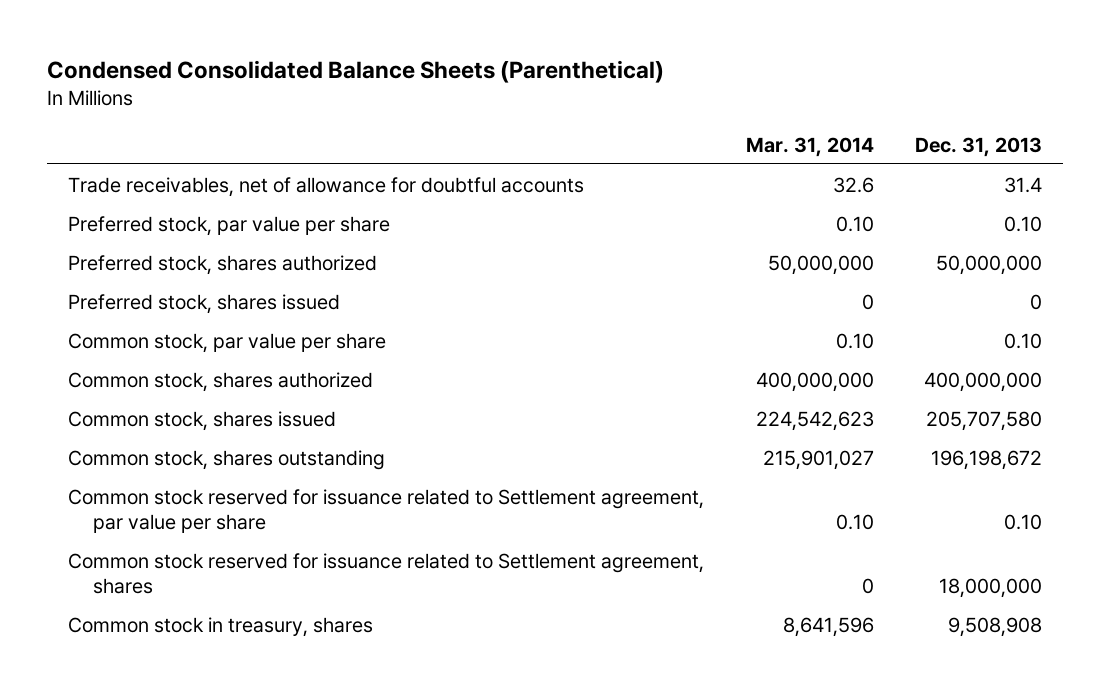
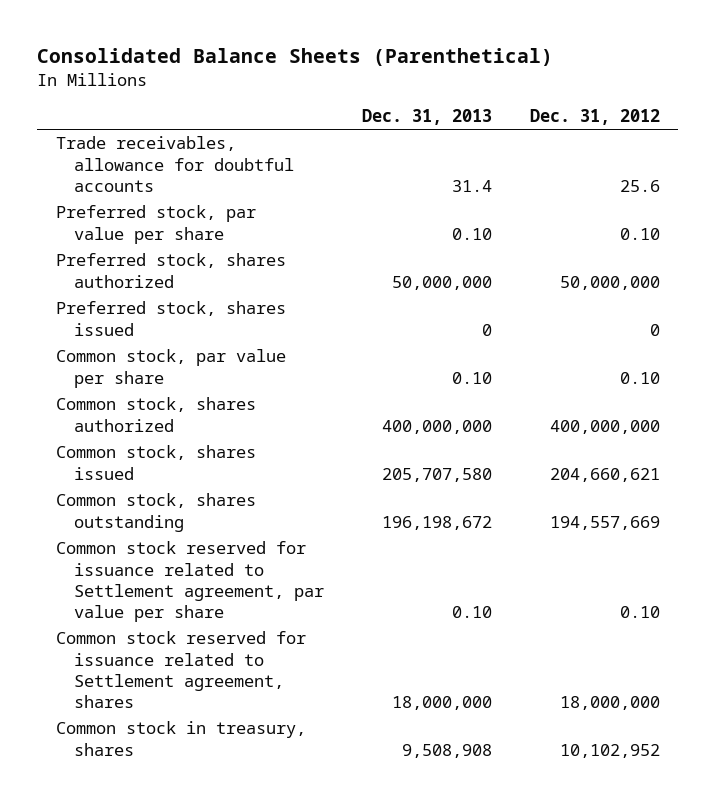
[47,60,665,84] Condensed Consolidated Balance Sheets (Parenthetical) -> [37,48,554,67] Consolidated Balance Sheets (Parenthetical)
[745,136,874,157] Mar. 31, 2014 -> none
none -> [529,109,660,126] Dec. 31, 2012
[68,176,585,197] Trade receivables, net of allowance for doubtful accounts -> [56,136,294,192] Trade receivables, allowance for doubtful accounts

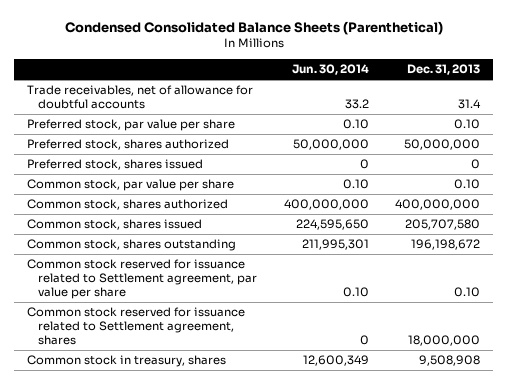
[37,48,554,67] Consolidated Balance Sheets (Parenthetical) -> [64,20,443,35] Condensed Consolidated Balance Sheets (Parenthetical)
[529,109,660,126] Dec. 31, 2012 -> none
none -> [291,64,369,76] Jun. 30, 2014
[56,136,294,192] Trade receivables, allowance for doubtful accounts -> [27,85,254,110] Trade receivables, net of allowance for doubtful accounts

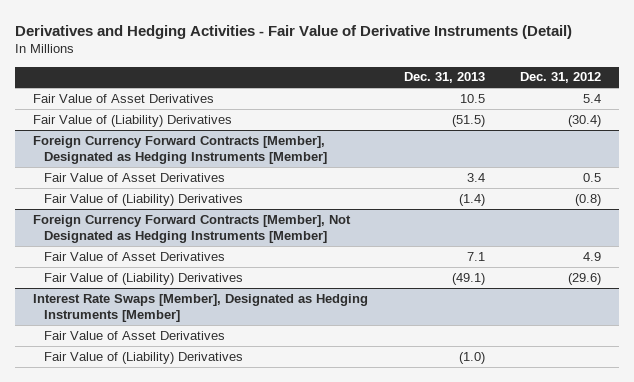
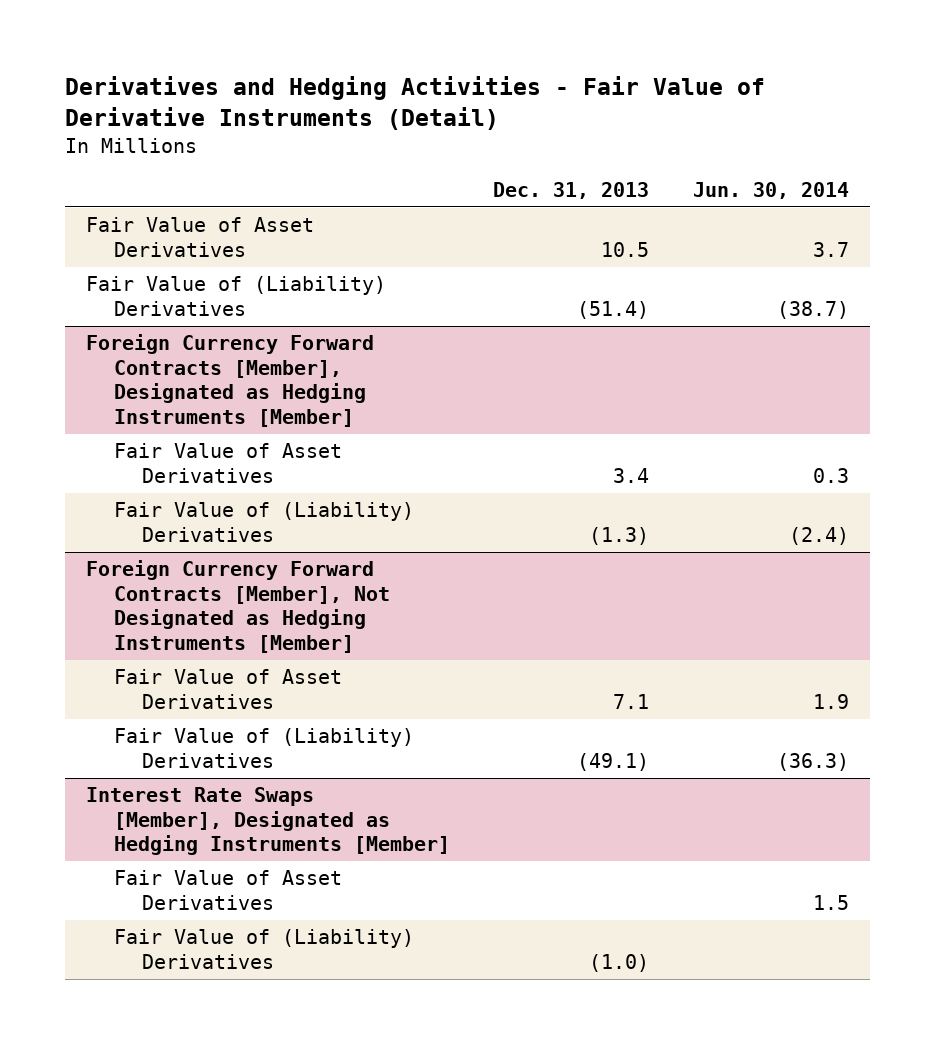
[520,72,602,84] Dec. 31, 2012 -> none
none -> [692,181,849,199] Jun. 30, 2014
[451,114,485,127] (51.5) -> [577,300,650,319] (51.4)
[458,193,485,206] (1.4) -> [589,526,650,545] (1.3)

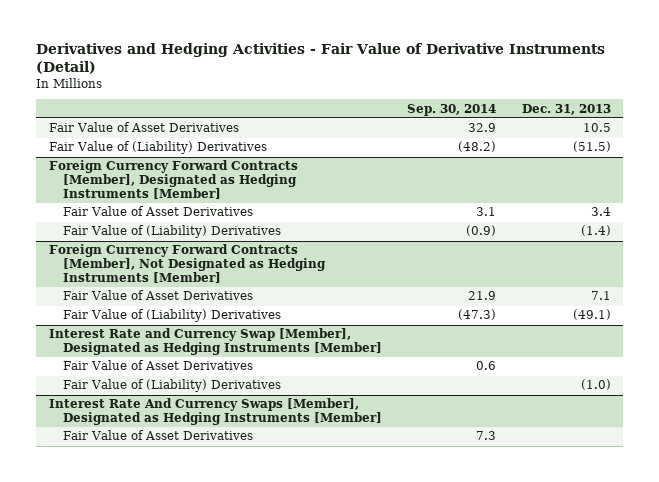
[692,181,849,199] Jun. 30, 2014 -> none
none -> [407,103,497,116] Sep. 30, 2014
[577,300,650,319] (51.4) -> [572,141,611,153] (51.5)
[589,526,650,545] (1.3) -> [580,225,611,237] (1.4)
[86,787,451,856] Interest Rate Swaps [Member], Designated as Hedging Instruments [Member] -> [48,328,383,356] Interest Rate and Currency Swap [Member], Designated as Hedging Instruments [Member]
none -> [48,398,383,426] Interest Rate And Currency Swaps [Member], Designated as Hedging Instruments [Member]
none -> [63,430,254,441] Fair Value of Asset Derivatives

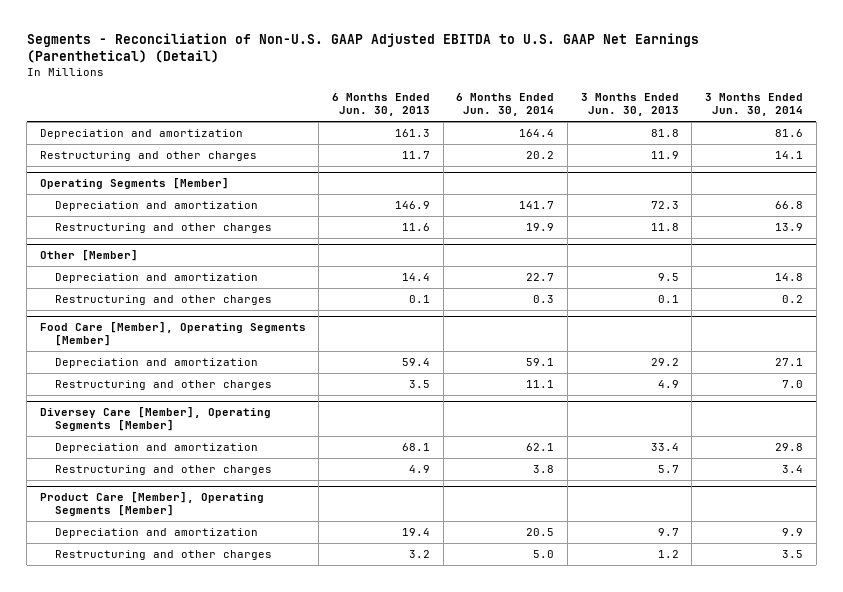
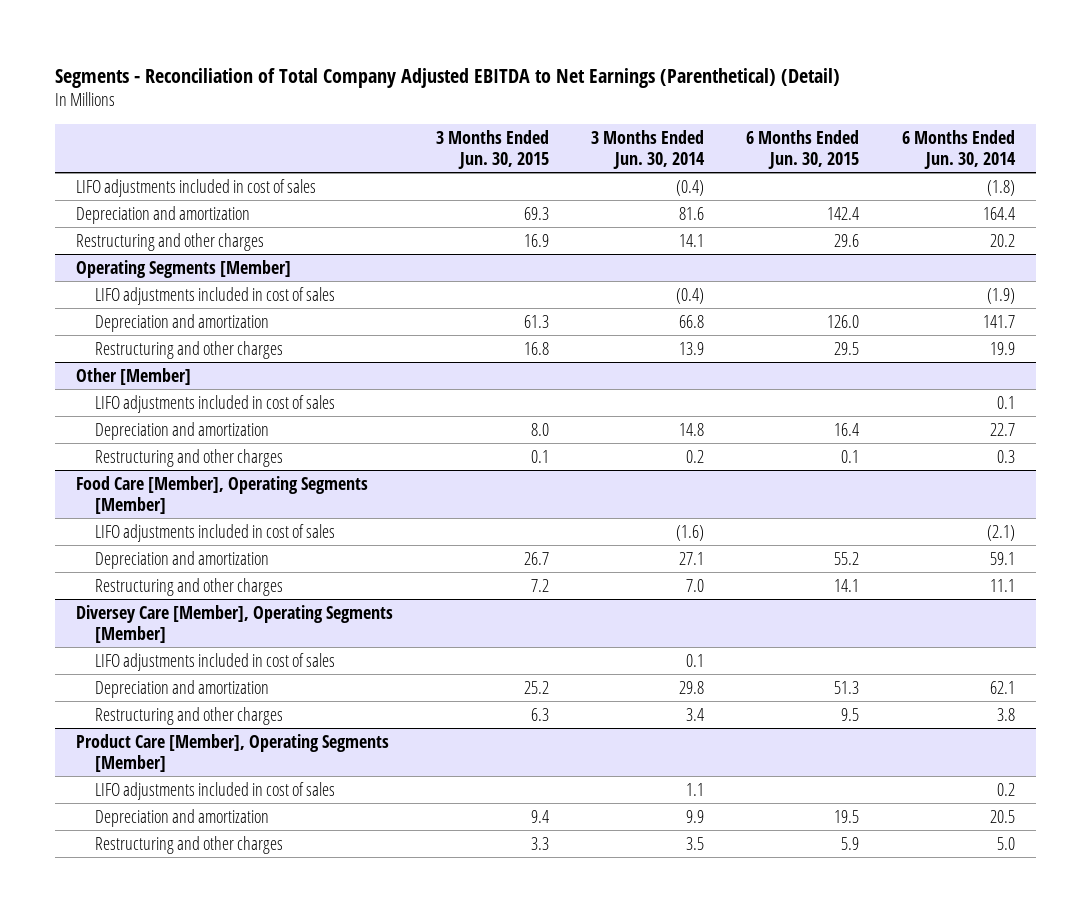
[26,32,699,63] Segments - Reconciliation of Non-U.S. GAAP Adjusted EBITDA to U.S. GAAP Net Earnings (Parenthetical) (Detail) -> [55,67,841,88] Segments - Reconciliation of Total Company Adjusted EBITDA to Net Earnings (Parenthetical) (Detail)
[331,93,430,117] 6 Months Ended Jun. 30, 2013 -> none
[580,93,679,117] 3 Months Ended Jun. 30, 2013 -> none
none -> [435,129,549,169] 3 Months Ended Jun. 30, 2015
none -> [746,129,860,169] 6 Months Ended Jun. 30, 2015
none -> [76,178,317,197] LIFO adjustments included in cost of sales
none -> [95,286,336,305] LIFO adjustments included in cost of sales
none -> [95,394,336,413] LIFO adjustments included in cost of sales
none -> [95,523,336,542] LIFO adjustments included in cost of sales
none -> [95,652,336,671] LIFO adjustments included in cost of sales
none -> [95,781,336,800] LIFO adjustments included in cost of sales

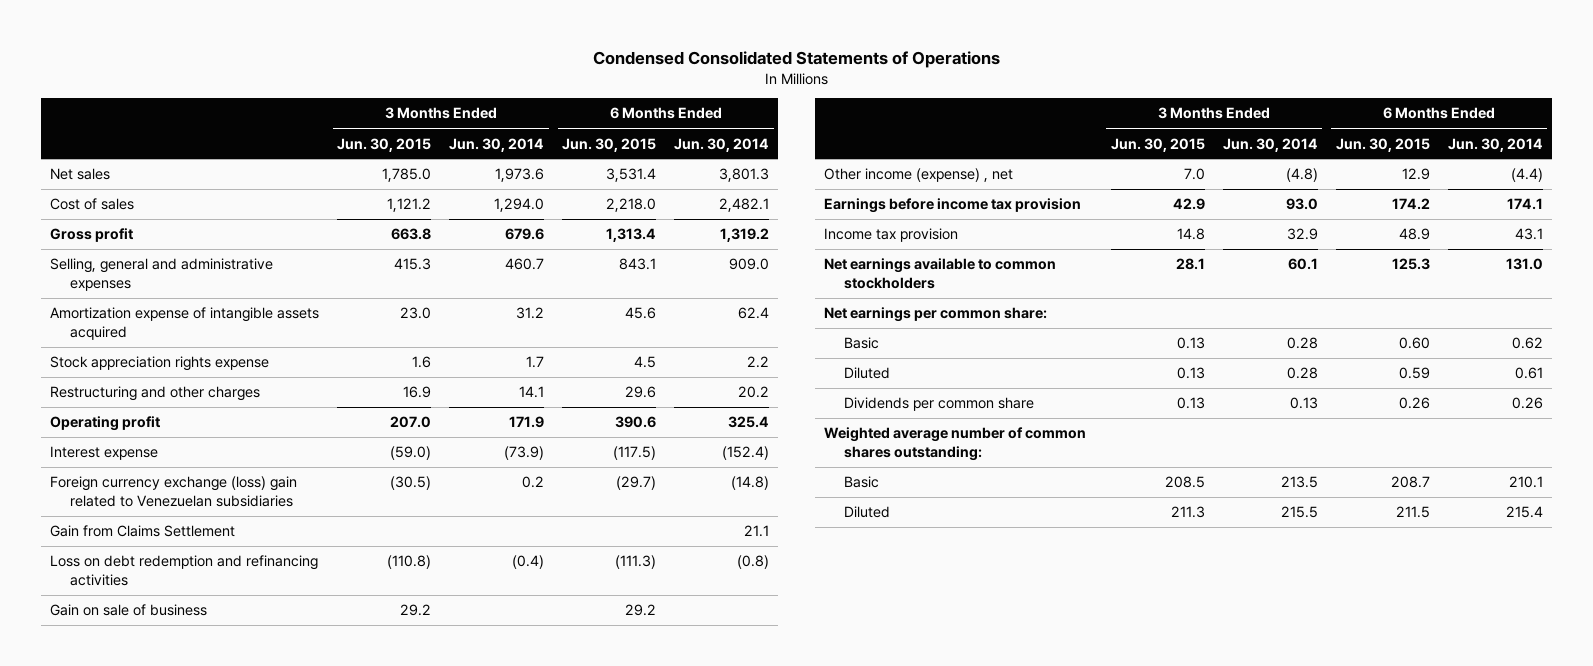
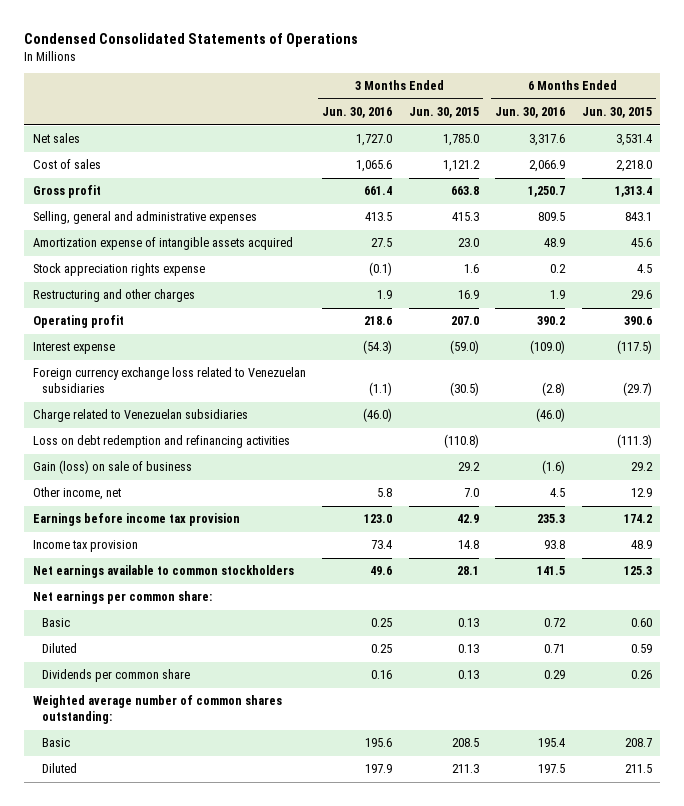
[449,137,545,152] Jun. 30, 2014 -> none
[674,137,770,152] Jun. 30, 2014 -> none
none -> [322,107,393,119] Jun. 30, 2016
none -> [495,107,566,119] Jun. 30, 2016
[50,525,236,538] Gain from Claims Settlement -> none
[50,476,298,507] Foreign currency exchange (loss) gain related to Venezuelan subsidiaries -> [32,367,306,394] Foreign currency exchange loss related to Venezuelan subsidiaries
none -> [32,409,248,423] Charge related to Venezuelan subsidiaries
[50,604,208,617] Gain on sale of business -> [32,460,192,475] Gain (loss) on sale of business
[823,168,1013,183] Other income (expense) , net -> [32,487,121,501] Other income, net

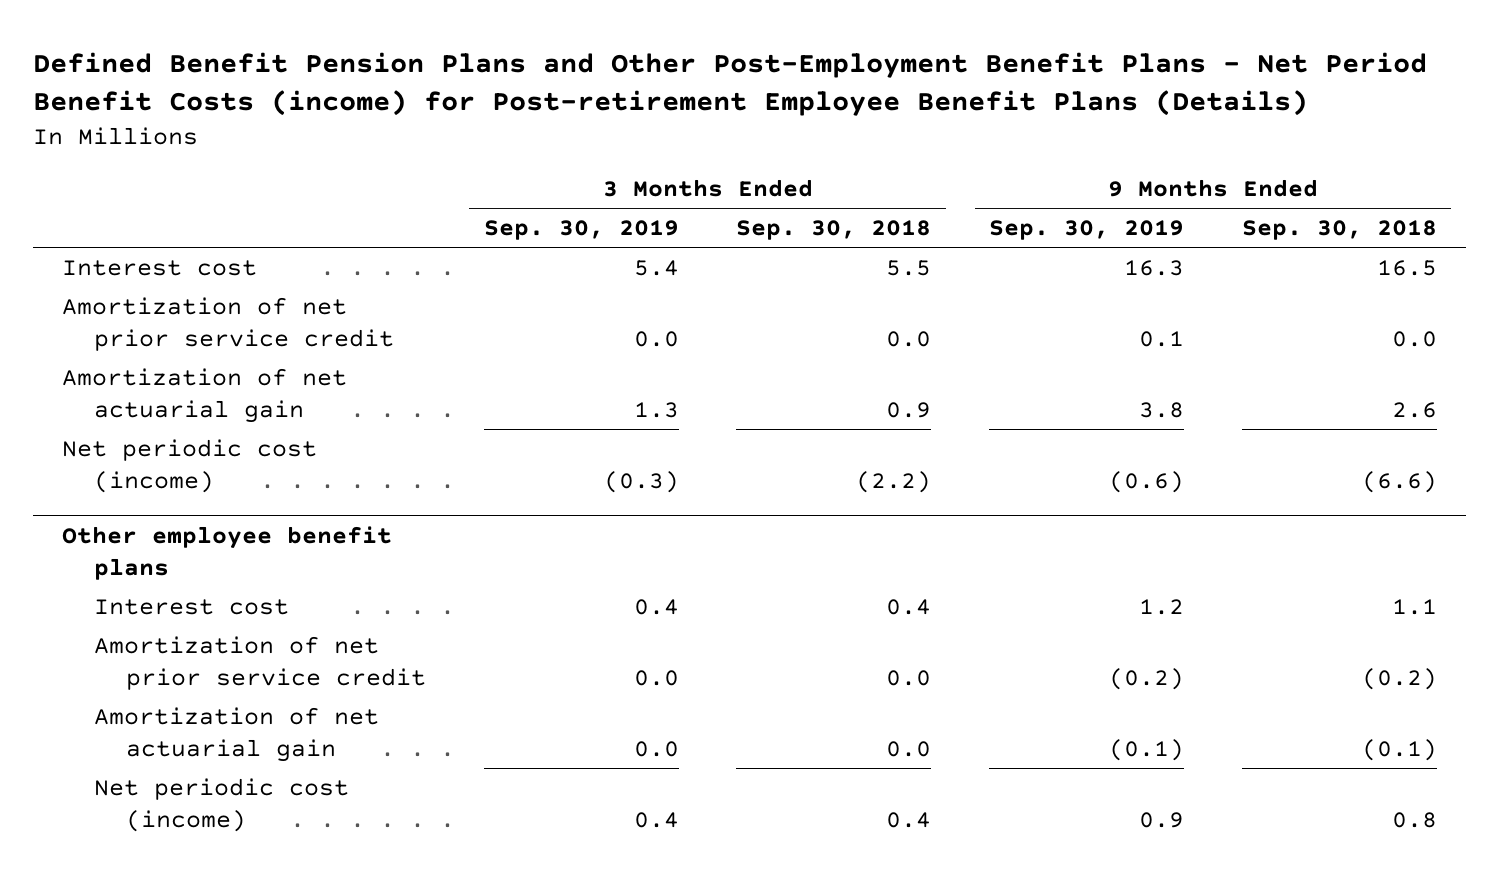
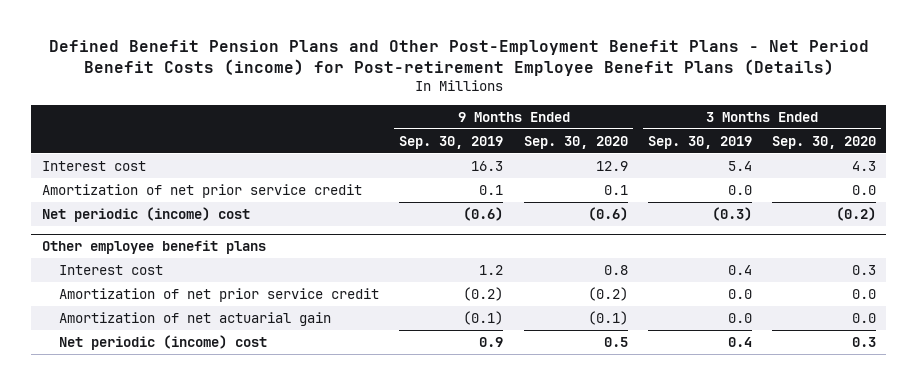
[736,220,932,241] Sep. 30, 2018 -> none
[1241,220,1437,241] Sep. 30, 2018 -> none
none -> [523,135,628,149] Sep. 30, 2020
none -> [772,135,877,149] Sep. 30, 2020
[61,367,347,423] Amortization of net actuarial gain -> none
[61,438,317,493] Net periodic cost (income) -> [41,206,250,222] Net periodic (income) cost
[93,777,349,832] Net periodic cost (income) -> [59,334,268,350] Net periodic (income) cost

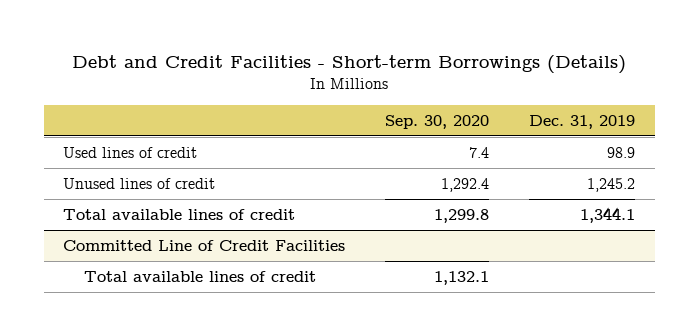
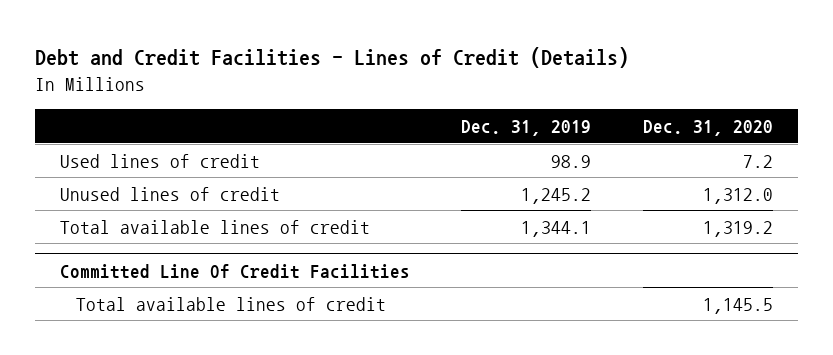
[72,55,627,75] Debt and Credit Facilities - Short-term Borrowings (Details) -> [34,47,629,69] Debt and Credit Facilities - Lines of Credit (Details)
[385,114,490,129] Sep. 30, 2020 -> none
none -> [642,119,773,136] Dec. 31, 2020
[63,239,346,251] Committed Line of Credit Facilities -> [60,263,411,279] Committed Line Of Credit Facilities

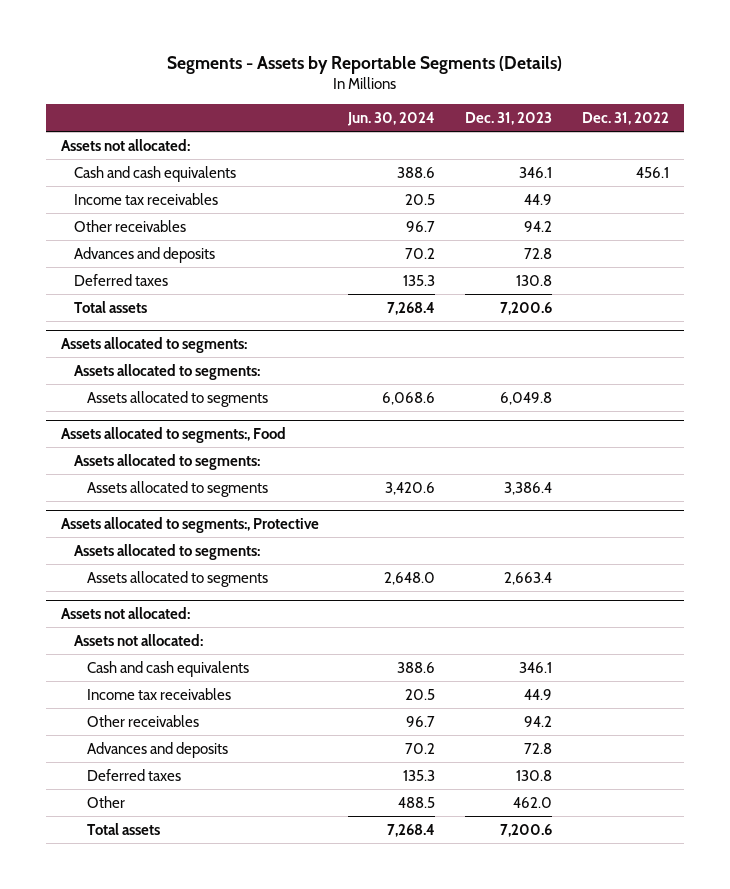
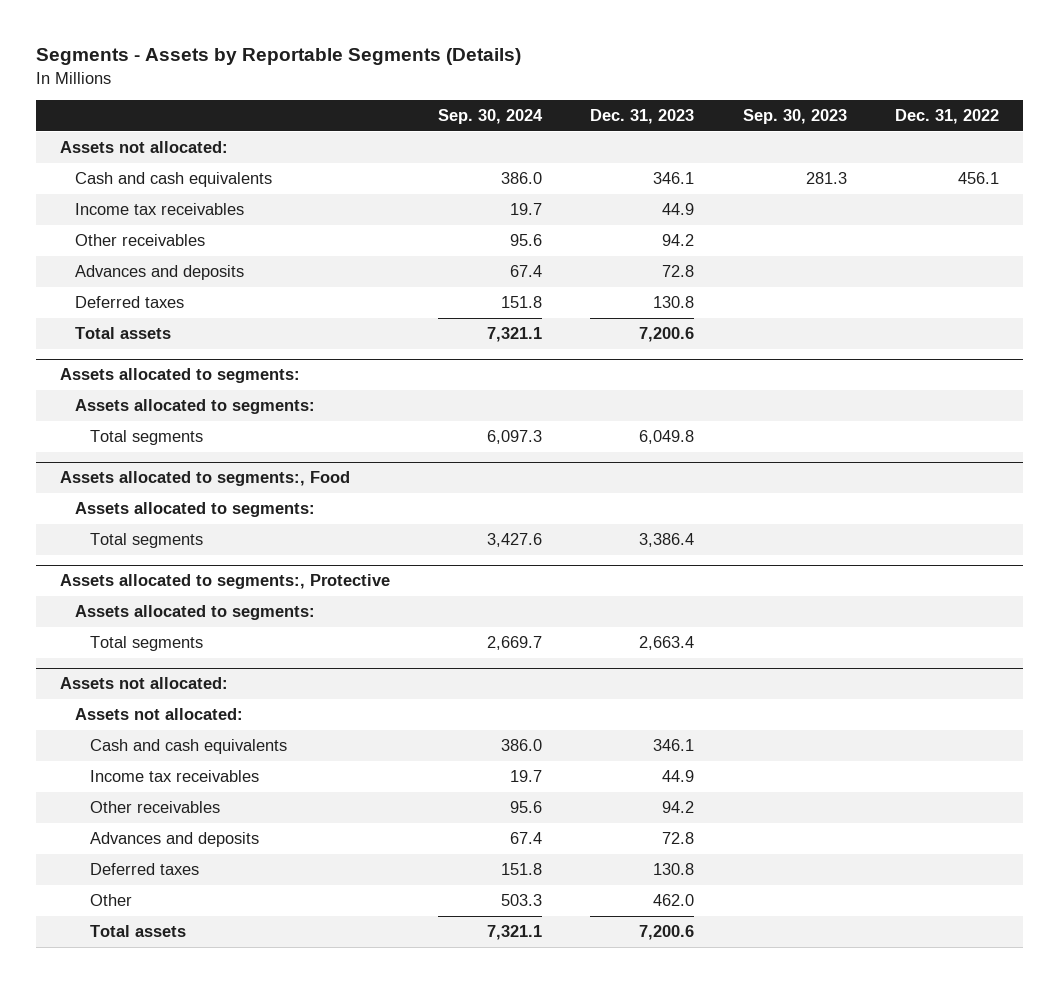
[347,111,436,126] Jun. 30, 2024 -> none
none -> [438,109,544,125] Sep. 30, 2024
none -> [742,109,847,125] Sep. 30, 2023
[86,390,268,407] Assets allocated to segments -> [89,430,203,446] Total segments
[86,480,268,497] Assets allocated to segments -> [89,533,203,549] Total segments
[86,570,268,587] Assets allocated to segments -> [89,636,203,652] Total segments

